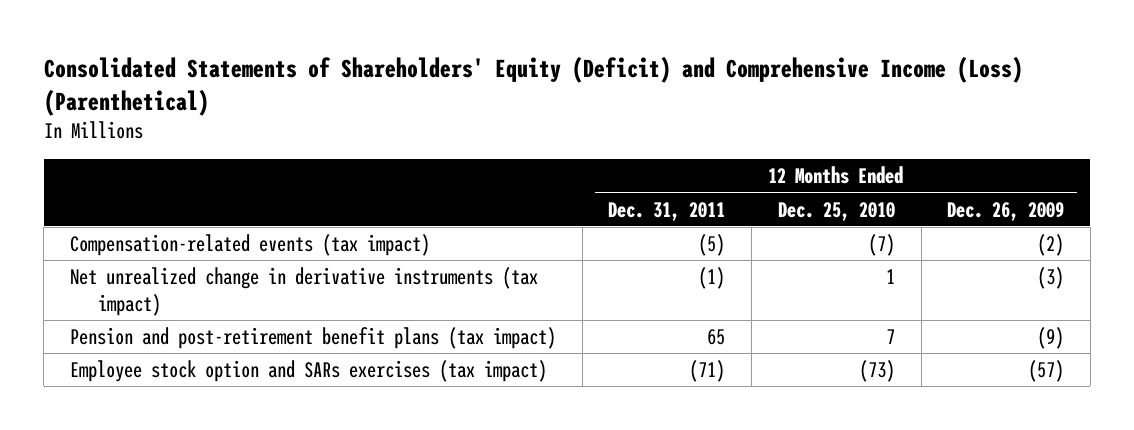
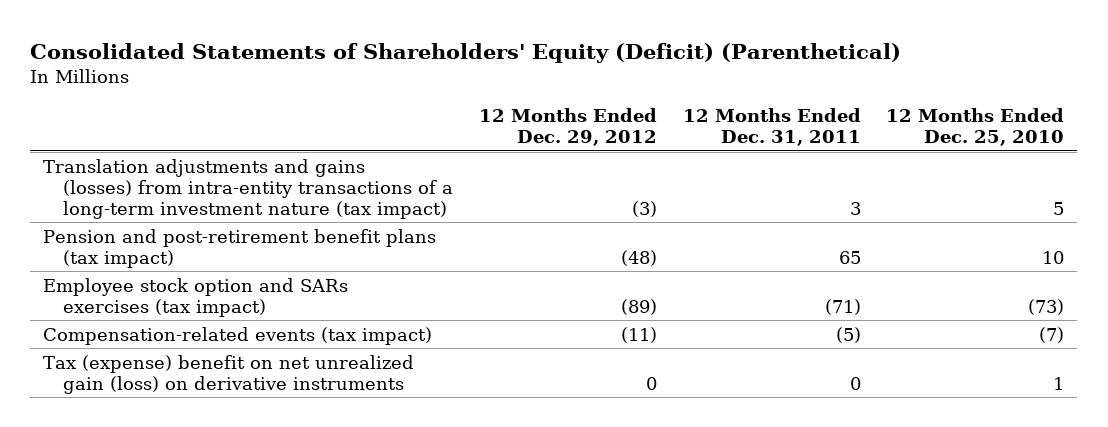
[43,55,1023,116] Consolidated Statements of Shareholders' Equity (Deficit) and Comprehensive Income (Loss) (Parenthetical) -> [30,42,902,63] Consolidated Statements of Shareholders' Equity (Deficit) (Parenthetical)
[947,201,1065,221] Dec. 26, 2009 -> none
none -> [478,108,657,147] 12 Months Ended Dec. 29, 2012
[70,267,539,316] Net unrealized change in derivative instruments (tax impact) -> none
none -> [43,158,453,219] Translation adjustments and gains (losses) from intra-entity transactions of a long-term investment nature (tax impact)
[885,329,895,345] 7 -> [1042,250,1065,264] 10
[70,234,431,257] Compensation-related events (tax impact) -> [43,326,433,345] Compensation-related events (tax impact)
none -> [43,354,415,394] Tax (expense) benefit on net unrealized gain (loss) on derivative instruments

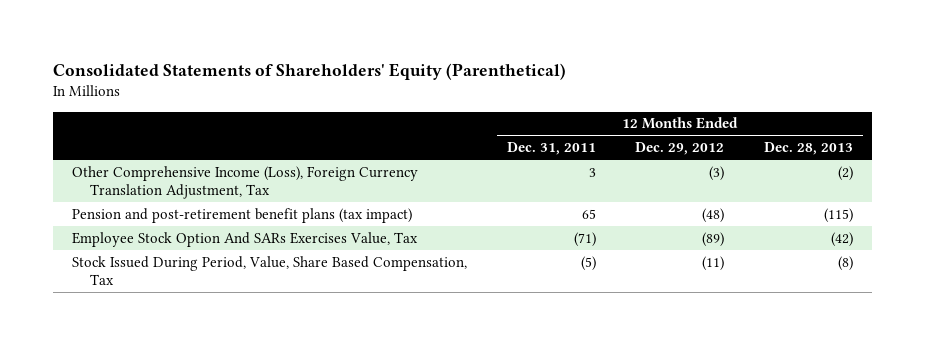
[30,42,902,63] Consolidated Statements of Shareholders' Equity (Deficit) (Parenthetical) -> [52,63,566,81] Consolidated Statements of Shareholders' Equity (Parenthetical)
[886,108,1065,147] 12 Months Ended Dec. 25, 2010 -> none
none -> [763,142,853,156] Dec. 28, 2013
[43,158,453,219] Translation adjustments and gains (losses) from intra-entity transactions of a long-term investment nature (tax impact) -> [72,165,419,199] Other Comprehensive Income (Loss), Foreign Currency Translation Adjustment, Tax
[43,354,415,394] Tax (expense) benefit on net unrealized gain (loss) on derivative instruments -> none
[43,277,349,317] Employee stock option and SARs exercises (tax impact) -> [72,231,419,247] Employee Stock Option And SARs Exercises Value, Tax
[43,326,433,345] Compensation-related events (tax impact) -> [72,255,468,285] Stock Issued During Period, Value, Share Based Compensation, Tax

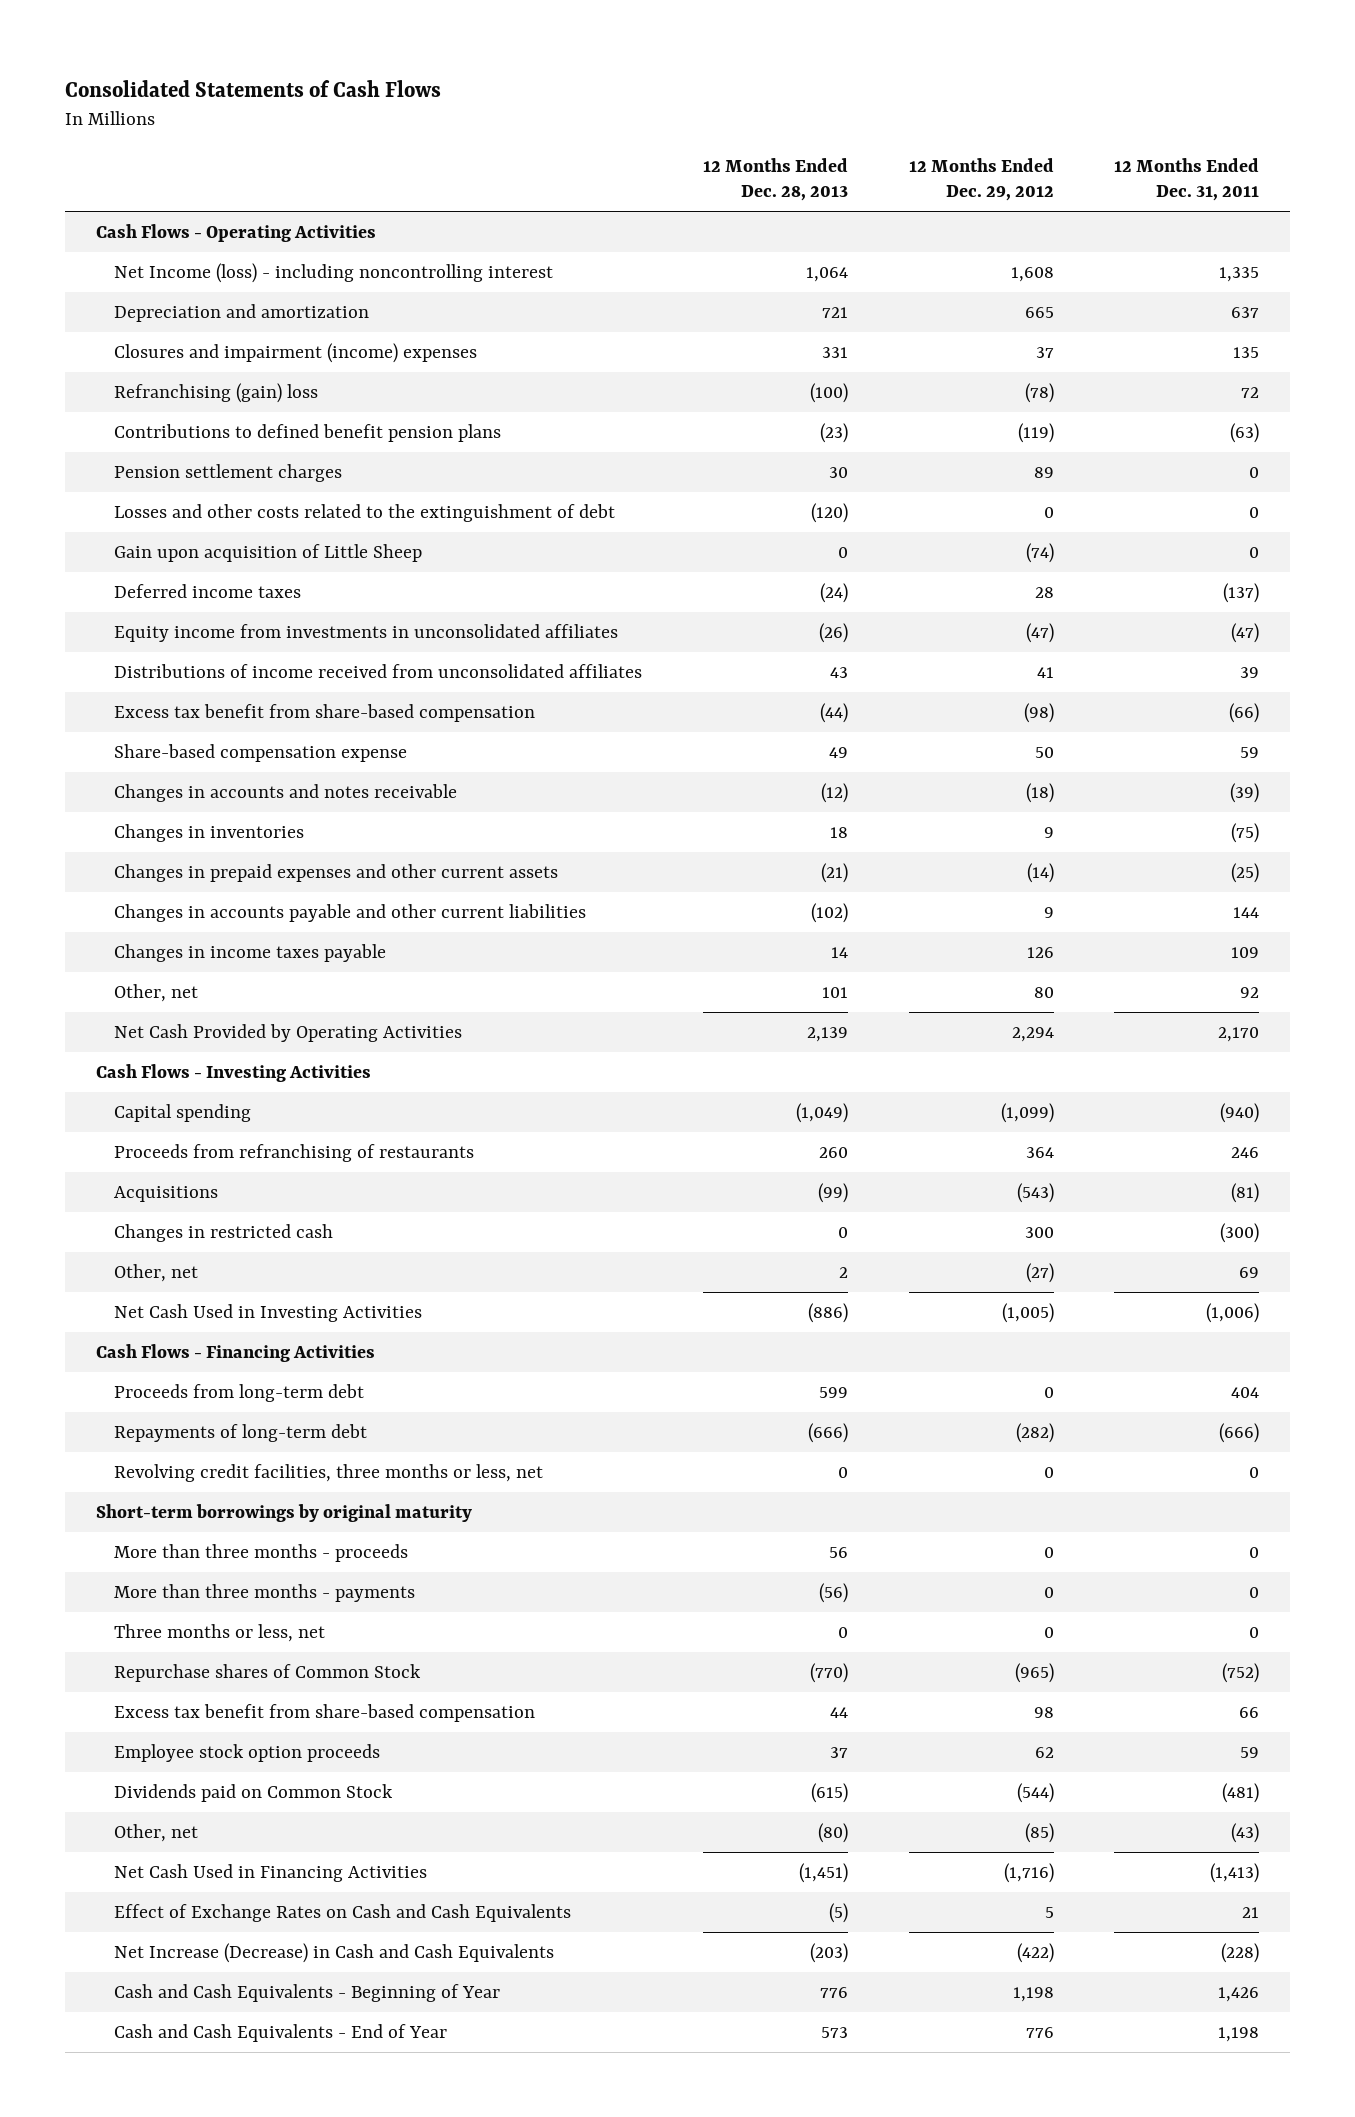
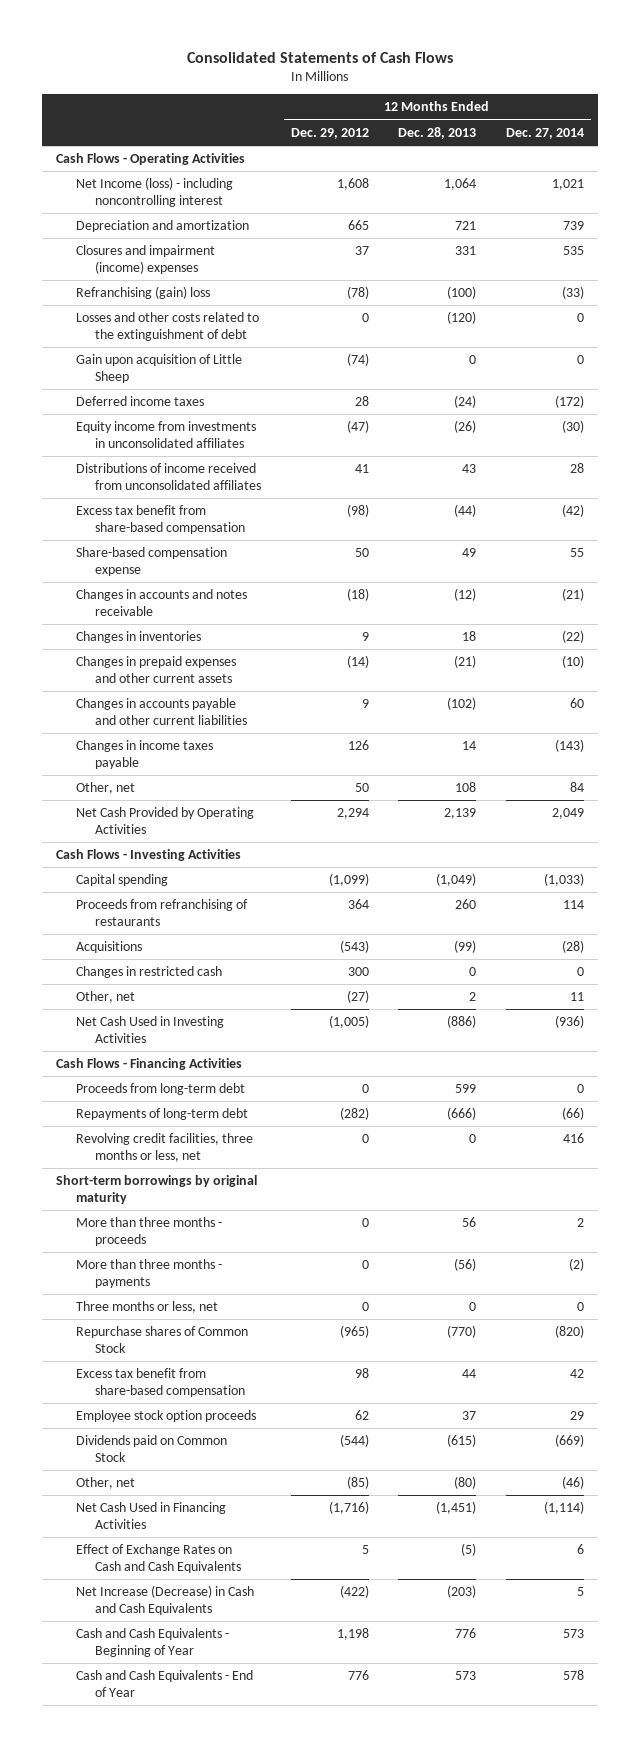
[1114,157,1260,202] 12 Months Ended Dec. 31, 2011 -> none
none -> [505,127,584,139] Dec. 27, 2014
[113,423,501,442] Contributions to defined benefit pension plans -> none
[113,463,342,482] Pension settlement charges -> none
[821,986,848,998] 101 -> [455,782,477,793] 108
[1033,986,1054,998] 80 -> [354,783,369,793] 50

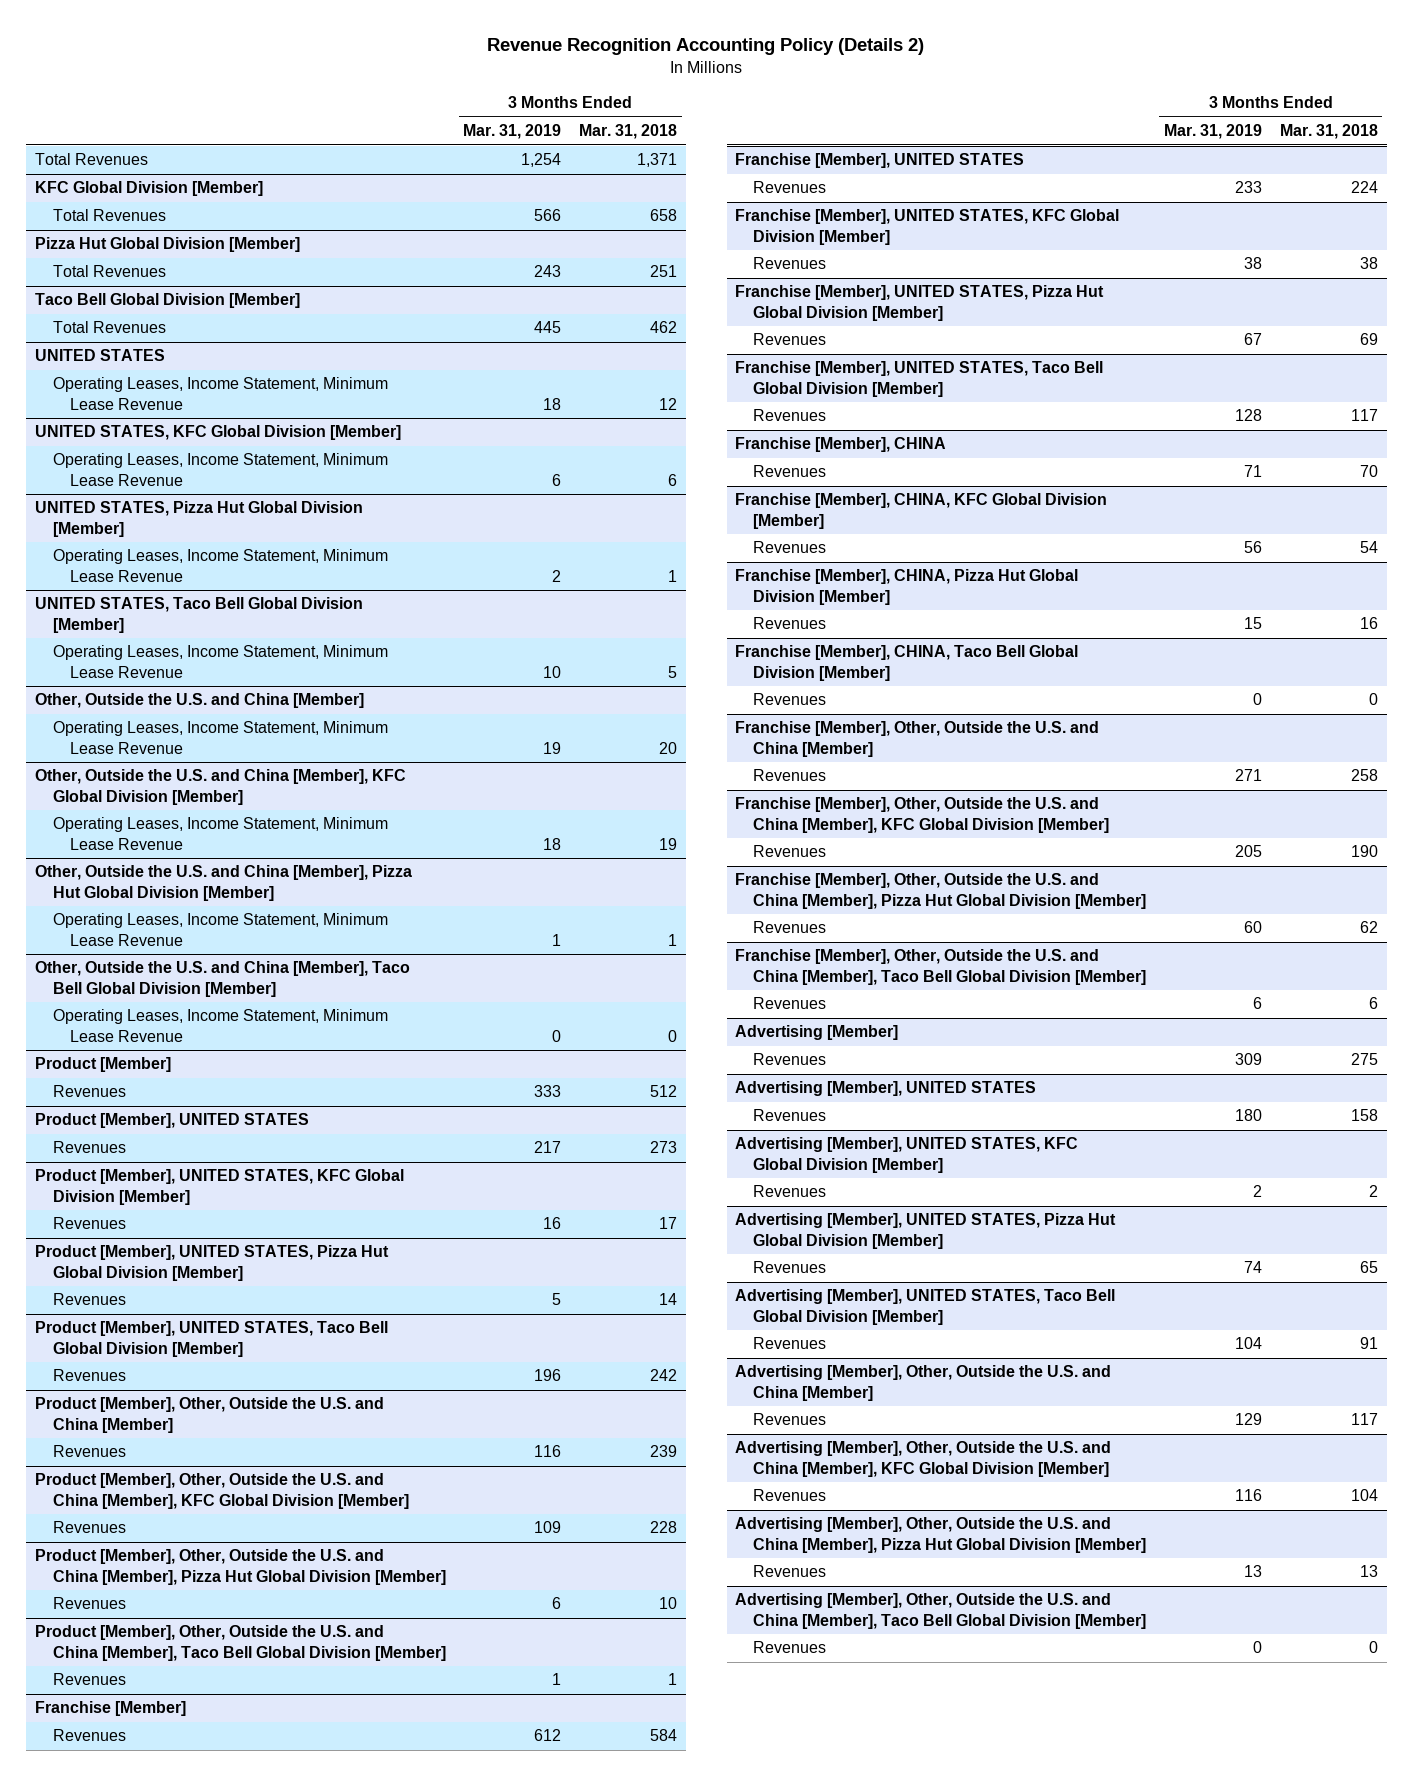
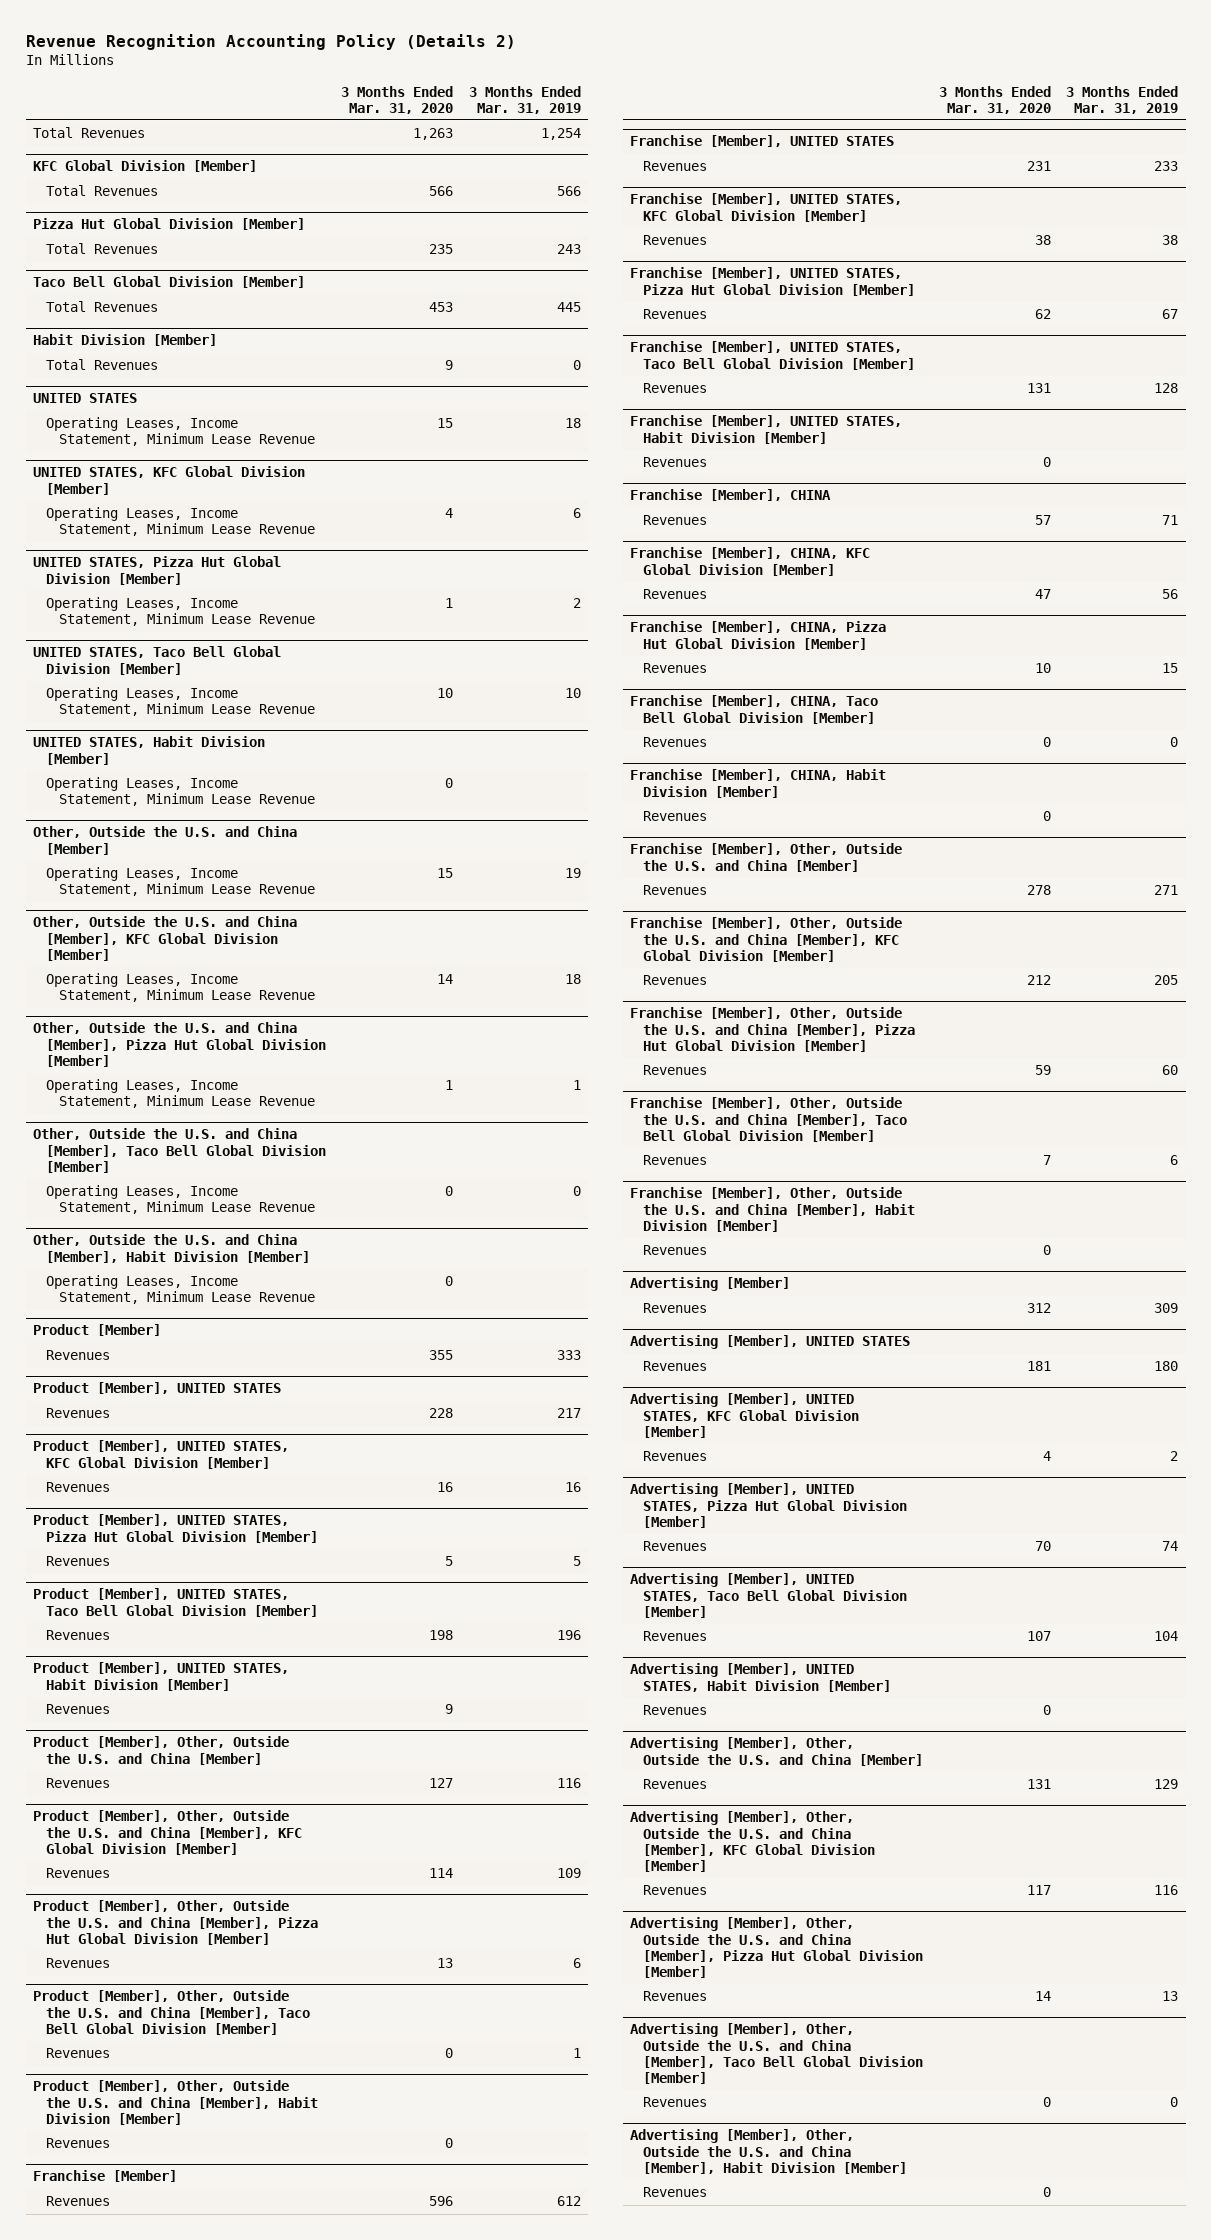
[579,124,678,140] Mar. 31, 2018 -> none
none -> [341,85,454,114] 3 Months Ended Mar. 31, 2020
none -> [33,334,218,347] Habit Division [Member]
none -> [46,359,159,371] Total Revenues
none -> [33,736,266,765] UNITED STATES, Habit Division [Member]
none -> [46,777,316,807] Operating Leases, Income Statement, Minimum Lease Revenue
none -> [33,1234,311,1263] Other, Outside the U.S. and China [Member], Habit Division [Member]
none -> [46,1275,316,1305] Operating Leases, Income Statement, Minimum Lease Revenue
none -> [33,1662,290,1691] Product [Member], UNITED STATES, Habit Division [Member]
none -> [46,1704,111,1715] Revenues
none -> [33,2080,319,2125] Product [Member], Other, Outside the U.S. and China [Member], Habit Division [Member]
none -> [46,2138,111,2149] Revenues
none -> [630,415,903,444] Franchise [Member], UNITED STATES, Habit Division [Member]
none -> [643,457,708,468] Revenues
none -> [630,769,887,798] Franchise [Member], CHINA, Habit Division [Member]
none -> [643,811,708,822] Revenues
none -> [630,1187,916,1232] Franchise [Member], Other, Outside the U.S. and China [Member], Habit Division [Member]
none -> [643,1245,708,1256] Revenues
none -> [630,1663,892,1692] Advertising [Member], UNITED STATES, Habit Division [Member]
none -> [643,1705,708,1716] Revenues
none -> [630,2129,908,2174] Advertising [Member], Other, Outside the U.S. and China [Member], Habit Division [Member]
none -> [643,2187,708,2198] Revenues

